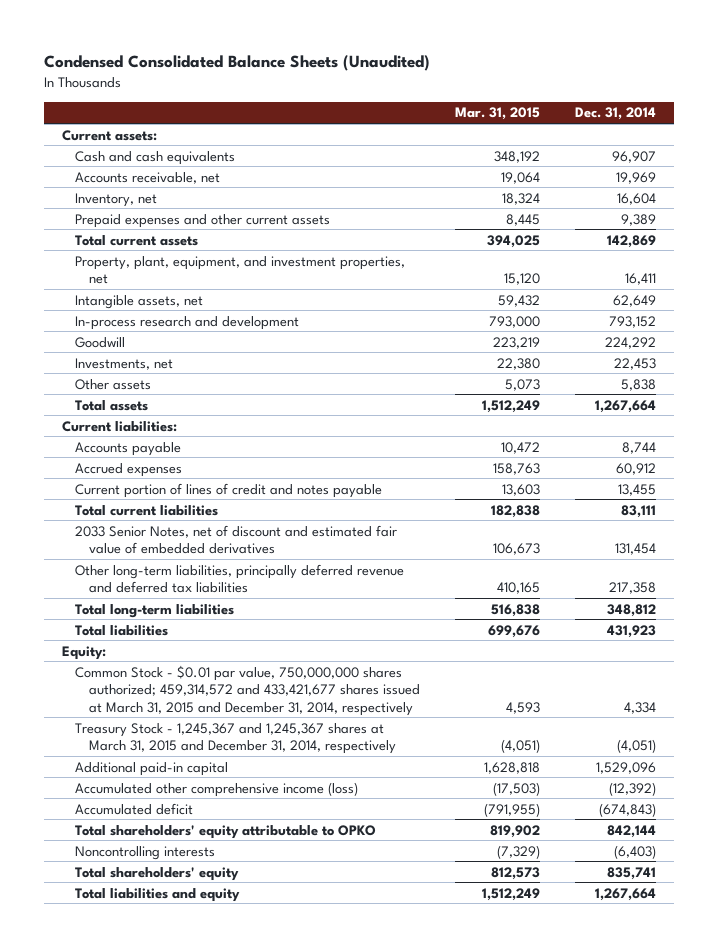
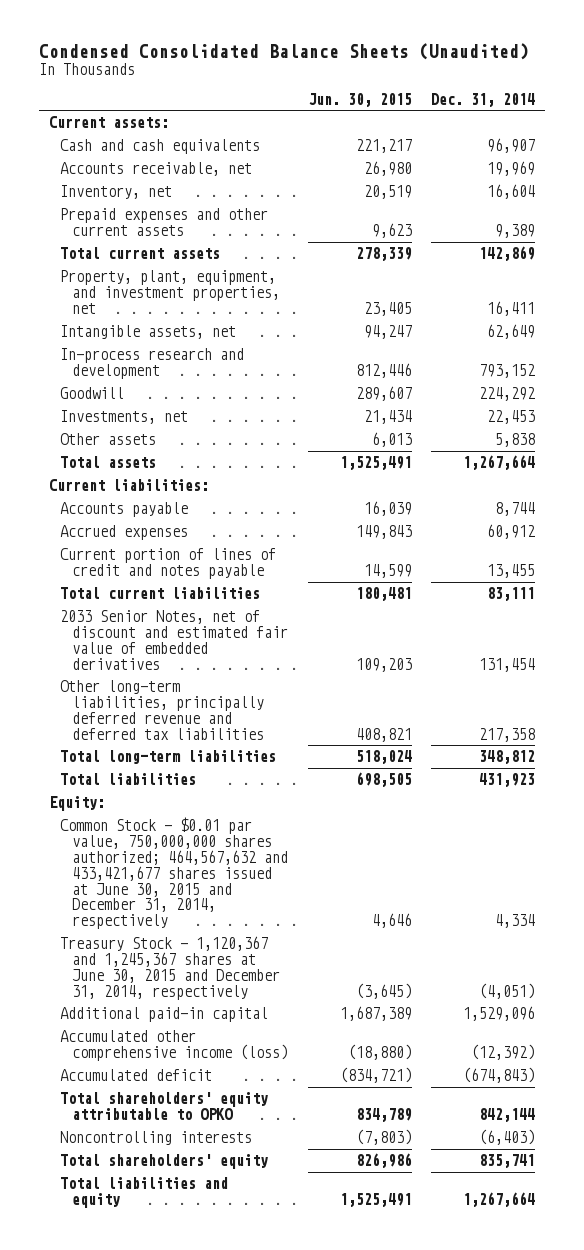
[455,107,541,121] Mar. 31, 2015 -> none
none -> [307,92,412,107] Jun. 30, 2015
[75,664,420,716] Common Stock - $0.01 par value, 750,000,000 shares authorized; 459,314,572 and 433,421,677 shares issued at March 31, 2015 and December 31, 2014, respectively -> [60,817,288,930] Common Stock - $0.01 par value, 750,000,000 shares authorized; 464,567,632 and 433,421,677 shares issued at June 30, 2015 and December 31, 2014, respectively
[75,722,396,755] Treasury Stock - 1,245,367 and 1,245,367 shares at March 31, 2015 and December 31, 2014, respectively -> [60,936,280,1000] Treasury Stock - 1,120,367 and 1,245,367 shares at June 30, 2015 and December 31, 2014, respectively

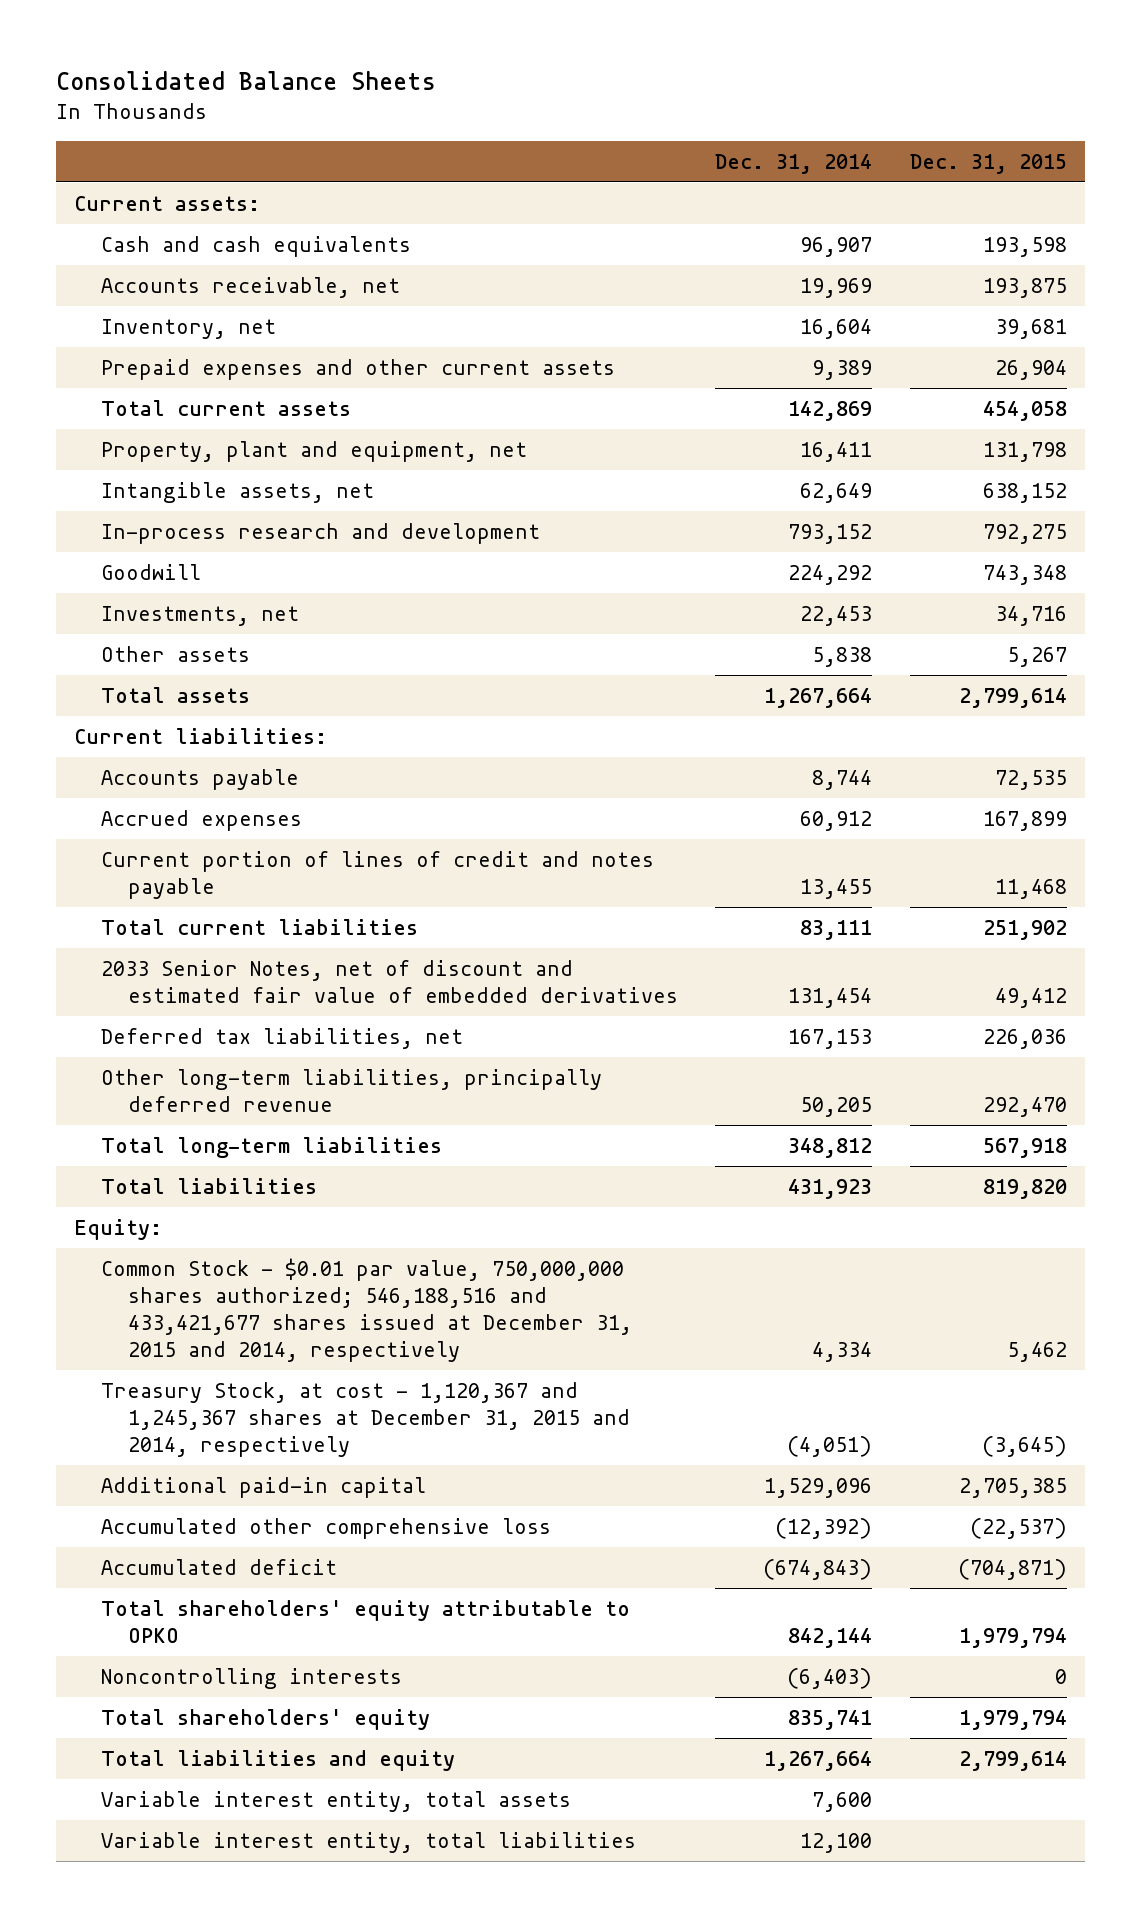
[38,43,529,61] Condensed Consolidated Balance Sheets (Unaudited) -> [55,70,436,90] Consolidated Balance Sheets
[307,92,412,107] Jun. 30, 2015 -> none
none -> [909,153,1067,174] Dec. 31, 2015
[60,270,280,314] Property, plant, equipment, and investment properties, net -> [101,441,528,463] Property, plant and equipment, net
none -> [101,1028,464,1050] Deferred tax liabilities, net
[60,680,264,740] Other long-term liabilities, principally deferred revenue and deferred tax liabilities -> [101,1069,603,1113] Other long-term liabilities, principally deferred revenue
[479,727,536,742] 217,358 -> [800,1097,873,1118] 50,205
[60,817,288,930] Common Stock - $0.01 par value, 750,000,000 shares authorized; 464,567,632 and 433,421,677 shares issued at June 30, 2015 and December 31, 2014, respectively -> [101,1258,633,1362] Common Stock - $0.01 par value, 750,000,000 shares authorized; 546,188,516 and 433,421,677 shares issued at December 31, 2015 and 2014, respectively
[60,936,280,1000] Treasury Stock - 1,120,367 and 1,245,367 shares at June 30, 2015 and December 31, 2014, respectively -> [101,1382,631,1457] Treasury Stock, at cost - 1,120,367 and 1,245,367 shares at December 31, 2015 and 2014, respectively
[60,1030,288,1062] Accumulated other comprehensive income (loss) -> [101,1518,552,1540] Accumulated other comprehensive loss
none -> [101,1791,572,1813] Variable interest entity, total assets
none -> [101,1832,637,1854] Variable interest entity, total liabilities

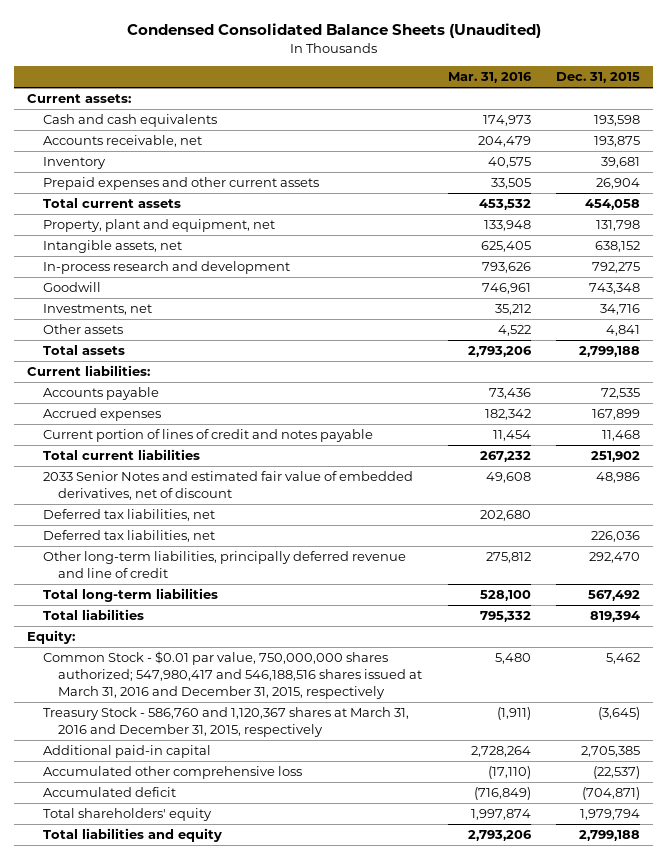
[55,70,436,90] Consolidated Balance Sheets -> [126,22,541,38] Condensed Consolidated Balance Sheets (Unaudited)
[715,153,873,174] Dec. 31, 2014 -> none
none -> [447,72,532,84] Mar. 31, 2016
[101,319,277,340] Inventory, net -> [42,157,106,170] Inventory
[1006,647,1067,668] 5,267 -> [606,325,641,337] 4,841
[958,688,1067,709] 2,799,614 -> [579,346,641,358] 2,799,188
[101,960,679,1004] 2033 Senior Notes, net of discount and estimated fair value of embedded derivatives -> [42,471,413,501] 2033 Senior Notes and estimated fair value of embedded derivatives, net of discount
[994,988,1067,1009] 49,412 -> [596,472,641,484] 48,986
none -> [42,509,215,522] Deferred tax liabilities, net
[101,1069,603,1113] Other long-term liabilities, principally deferred revenue -> [42,551,406,579] Other long-term liabilities, principally deferred revenue and line of credit
[982,1138,1067,1159] 567,918 -> [588,590,641,602] 567,492
[982,1179,1067,1200] 819,820 -> [590,611,641,623] 819,394
[101,1258,633,1362] Common Stock - $0.01 par value, 750,000,000 shares authorized; 546,188,516 and 433,421,677 shares issued at December 31, 2015 and 2014, respectively -> [42,651,423,699] Common Stock - $0.01 par value, 750,000,000 shares authorized; 547,980,417 and 546,188,516 shares issued at March 31, 2016 and December 31, 2015, respectively
[101,1382,631,1457] Treasury Stock, at cost - 1,120,367 and 1,245,367 shares at December 31, 2015 and 2014, respectively -> [42,707,409,738] Treasury Stock - 586,760 and 1,120,367 shares at March 31, 2016 and December 31, 2015, respectively
[101,1600,631,1644] Total shareholders' equity attributable to OPKO -> none
[101,1668,403,1690] Noncontrolling interests -> none
[101,1791,572,1813] Variable interest entity, total assets -> none
[101,1832,637,1854] Variable interest entity, total liabilities -> none
[958,1751,1067,1772] 2,799,614 -> [579,830,641,842] 2,799,188

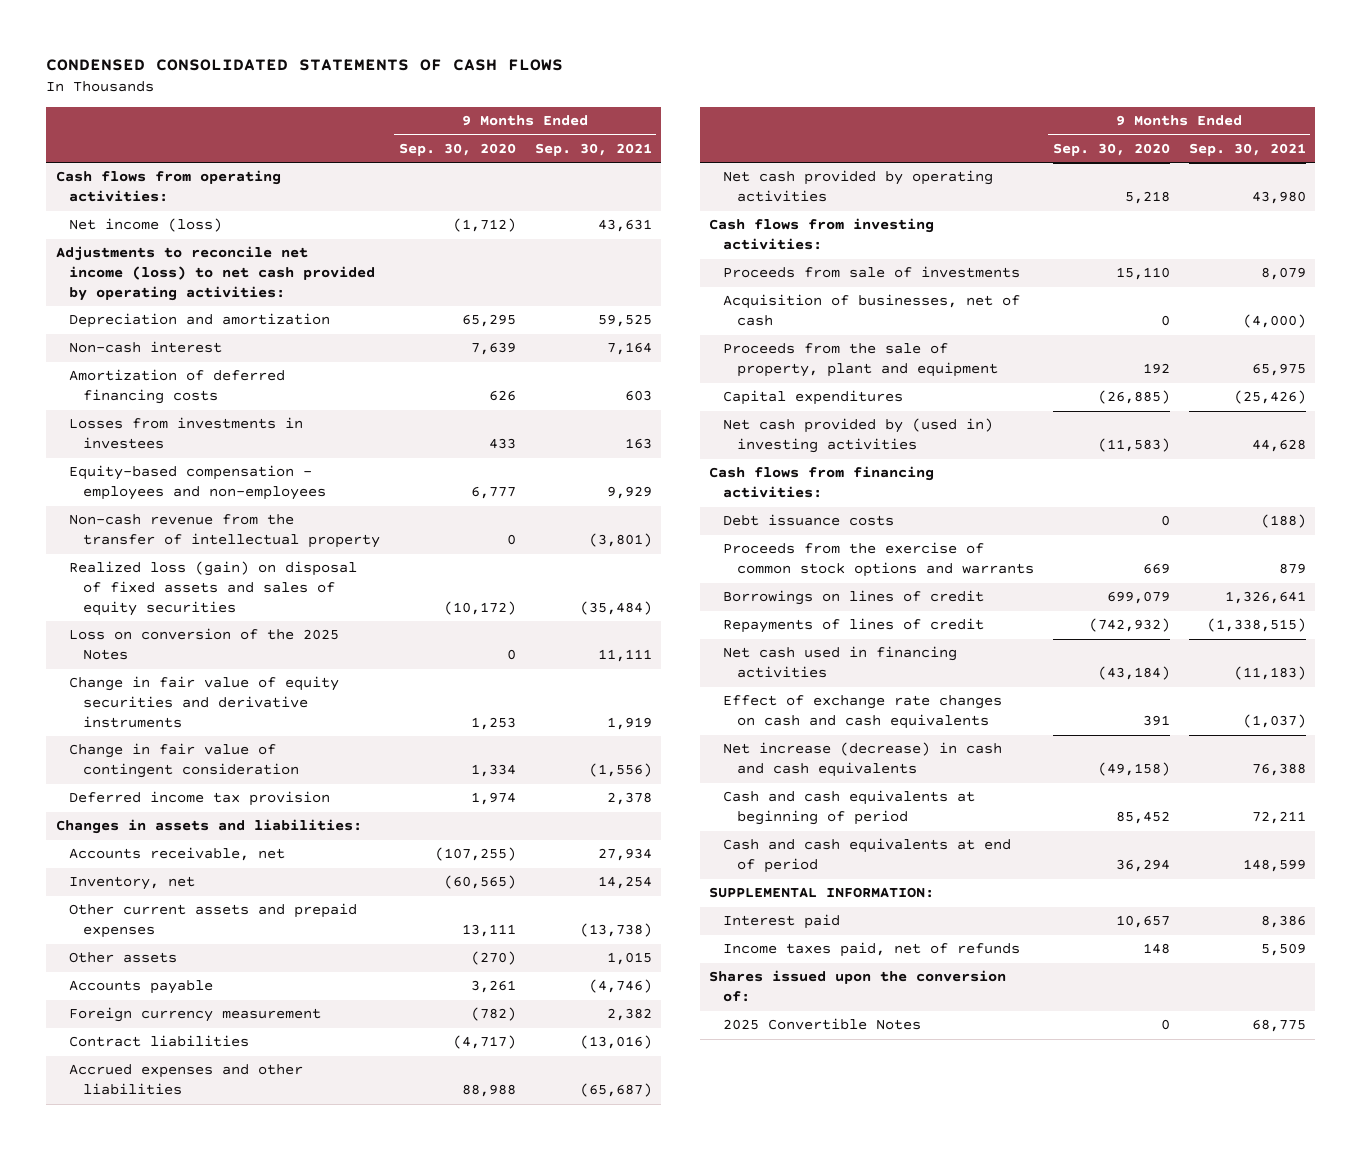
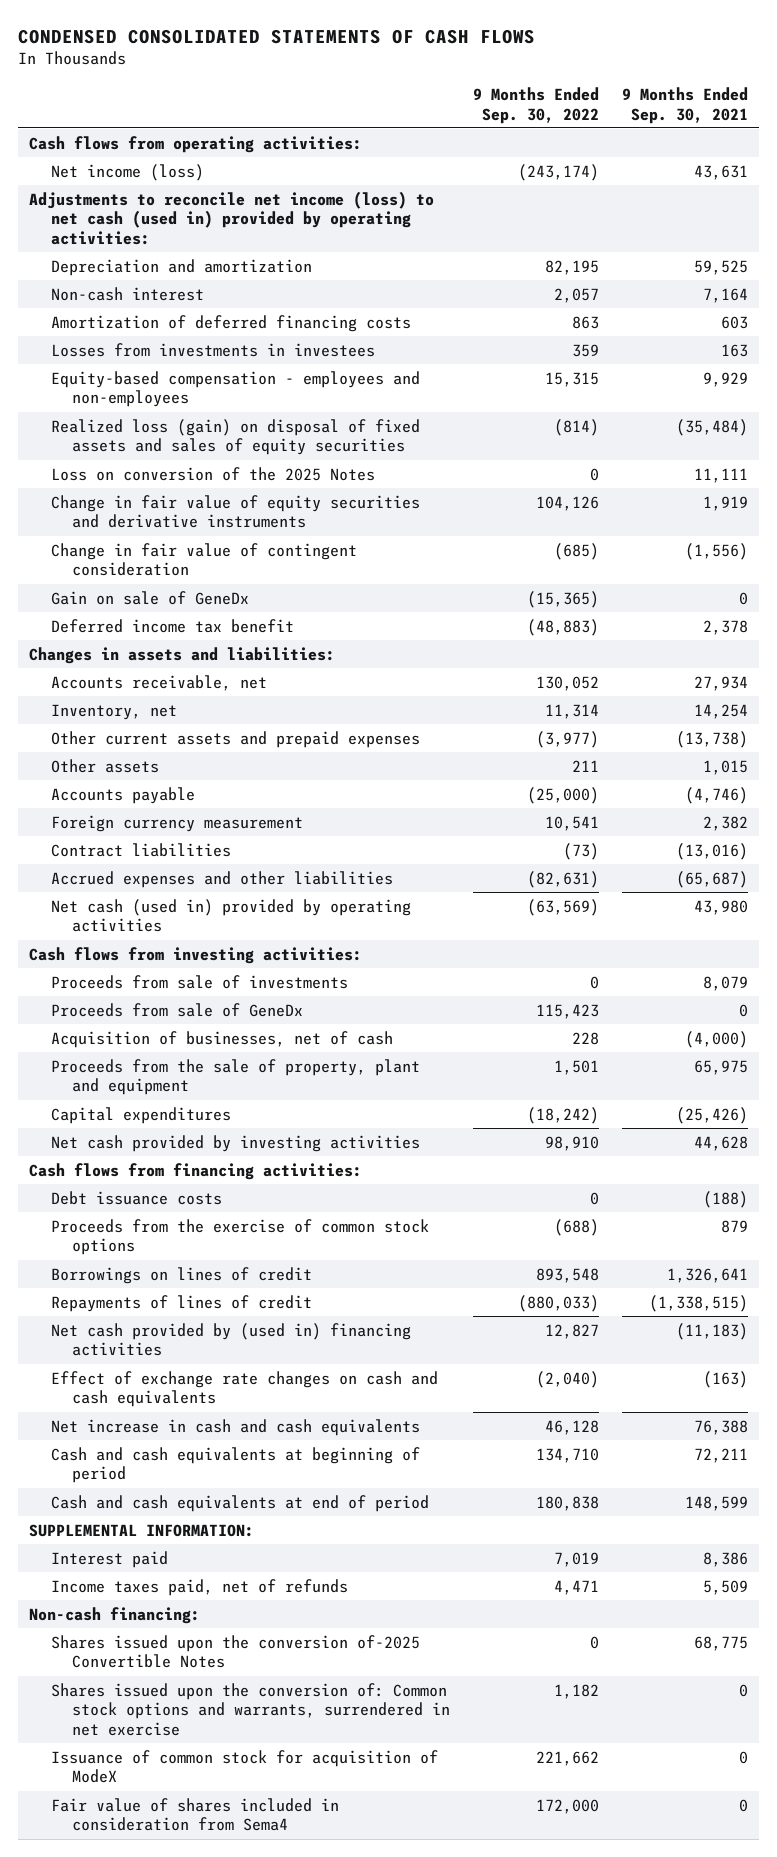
[398,142,516,156] Sep. 30, 2020 -> none
none -> [472,86,599,124] 9 Months Ended Sep. 30, 2022
[55,246,376,302] Adjustments to reconcile net income (loss) to net cash provided by operating activities: -> [29,190,435,246] Adjustments to reconcile net income (loss) to net cash (used in) provided by operating activities:
[69,514,380,549] Non-cash revenue from the transfer of intellectual property -> none
none -> [50,590,249,605] Gain on sale of GeneDx
[69,791,331,807] Deferred income tax provision -> [50,618,294,633] Deferred income tax benefit
[722,170,993,203] Net cash provided by operating activities -> [50,898,411,933] Net cash (used in) provided by operating activities
none -> [50,1002,303,1017] Proceeds from sale of GeneDx
[722,418,993,454] Net cash provided by (used in) investing activities -> [50,1134,420,1152] Net cash provided by investing activities
[722,542,1034,578] Proceeds from the exercise of common stock options and warrants -> [50,1218,429,1256] Proceeds from the exercise of common stock options
[722,646,957,679] Net cash used in financing activities -> [50,1322,411,1357] Net cash provided by (used in) financing activities
[1242,714,1306,729] (1,037) -> [702,1370,748,1388] (163)
[722,742,1002,778] Net increase (decrease) in cash and cash equivalents -> [50,1418,420,1436] Net increase in cash and cash equivalents
[709,970,1007,1003] Shares issued upon the conversion of: -> none
none -> [29,1606,201,1624] Non-cash financing:
[722,1018,921,1031] 2025 Convertible Notes -> [50,1634,420,1669] Shares issued upon the conversion of-2025 Convertible Notes
none -> [50,1682,451,1737] Shares issued upon the conversion of: Common stock options and warrants, surrendered in net exercise
none -> [50,1749,438,1784] Issuance of common stock for acquisition of ModeX
none -> [50,1797,339,1832] Fair value of shares included in consideration from Sema4

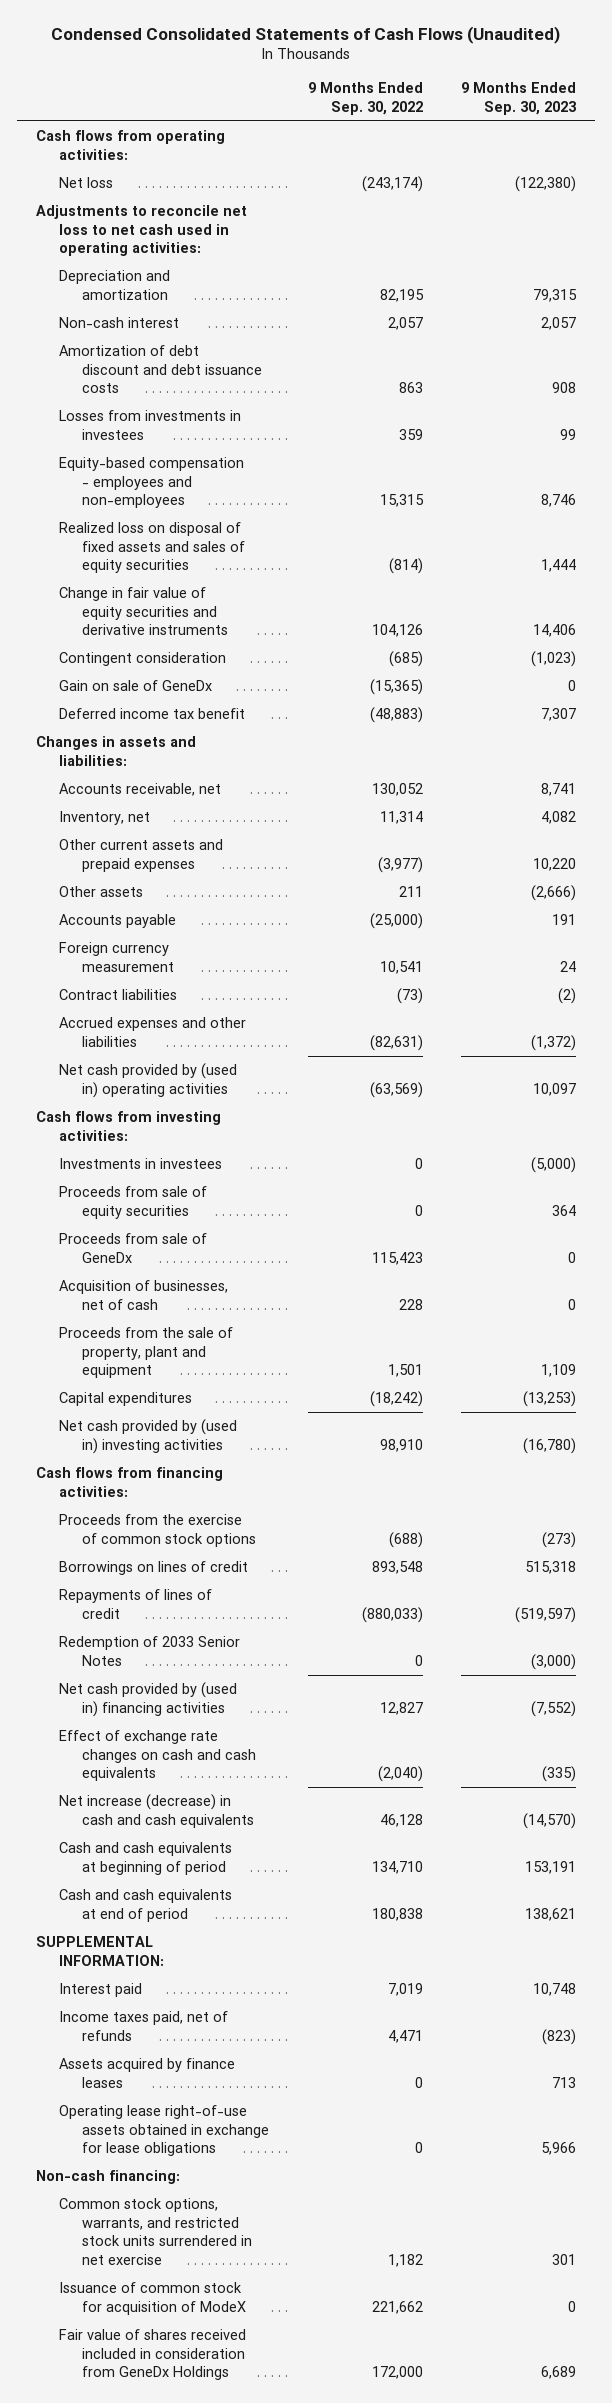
[17,28,535,44] CONDENSED CONSOLIDATED STATEMENTS OF CASH FLOWS -> [50,25,560,44] Condensed Consolidated Statements of Cash Flows (Unaudited)
[621,86,748,124] 9 Months Ended Sep. 30, 2021 -> none
none -> [460,82,576,115] 9 Months Ended Sep. 30, 2023
[50,163,204,181] Net income (loss) -> [59,177,114,189] Net loss
[29,190,435,246] Adjustments to reconcile net income (loss) to net cash (used in) provided by operating activities: -> [35,205,247,257] Adjustments to reconcile net loss to net cash used in operating activities:
[50,314,411,332] Amortization of deferred financing costs -> [59,345,263,394] Amortization of debt discount and debt issuance costs
[50,466,375,481] Loss on conversion of the 2025 Notes -> none
[50,418,420,456] Realized loss (gain) on disposal of fixed assets and sales of equity securities -> [59,522,246,574] Realized loss on disposal of fixed assets and sales of equity securities
[50,542,357,577] Change in fair value of contingent consideration -> [59,652,227,667] Contingent consideration
[50,898,411,933] Net cash (used in) provided by operating activities -> [59,1063,238,1098] Net cash provided by (used in) operating activities
none -> [59,1158,223,1170] Investments in investees
[50,974,348,989] Proceeds from sale of investments -> [59,1186,208,1219] Proceeds from sale of equity securities
[50,1134,420,1152] Net cash provided by investing activities -> [59,1419,238,1454] Net cash provided by (used in) investing activities
[50,1190,222,1205] Debt issuance costs -> none
none -> [59,1636,241,1666] Redemption of 2033 Senior Notes
[50,1418,420,1436] Net increase in cash and cash equivalents -> [59,1794,255,1828] Net increase (decrease) in cash and cash equivalents
none -> [59,2058,236,2088] Assets acquired by finance leases
none -> [59,2105,270,2157] Operating lease right-of-use assets obtained in exchange for lease obligations
[50,1634,420,1669] Shares issued upon the conversion of-2025 Convertible Notes -> none
[50,1682,451,1737] Shares issued upon the conversion of: Common stock options and warrants, surrendered in net exercise -> [59,2198,253,2265] Common stock options, warrants, and restricted stock units surrendered in net exercise
[50,1797,339,1832] Fair value of shares included in consideration from Sema4 -> [59,2329,247,2381] Fair value of shares received included in consideration from GeneDx Holdings

